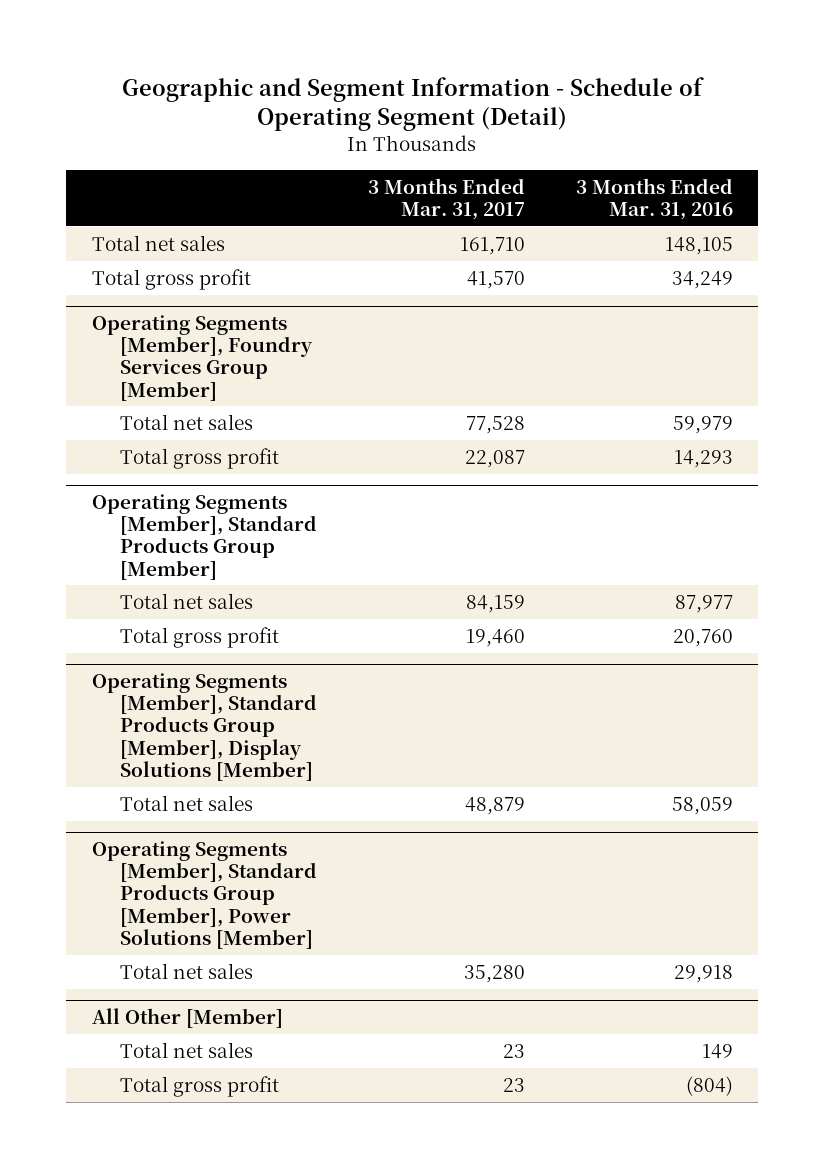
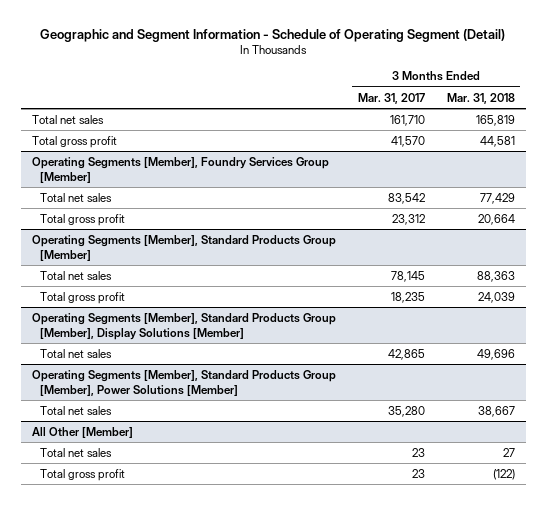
[575,177,733,221] 3 Months Ended Mar. 31, 2016 -> none
none -> [446,92,515,104] Mar. 31, 2018
[465,415,525,434] 77,528 -> [387,192,425,204] 83,542
[464,449,525,468] 22,087 -> [391,213,425,225] 23,312
[465,594,525,613] 84,159 -> [390,270,425,282] 78,145
[465,628,525,647] 19,460 -> [390,291,425,303] 18,235
[464,796,525,815] 48,879 -> [387,348,425,360] 42,865

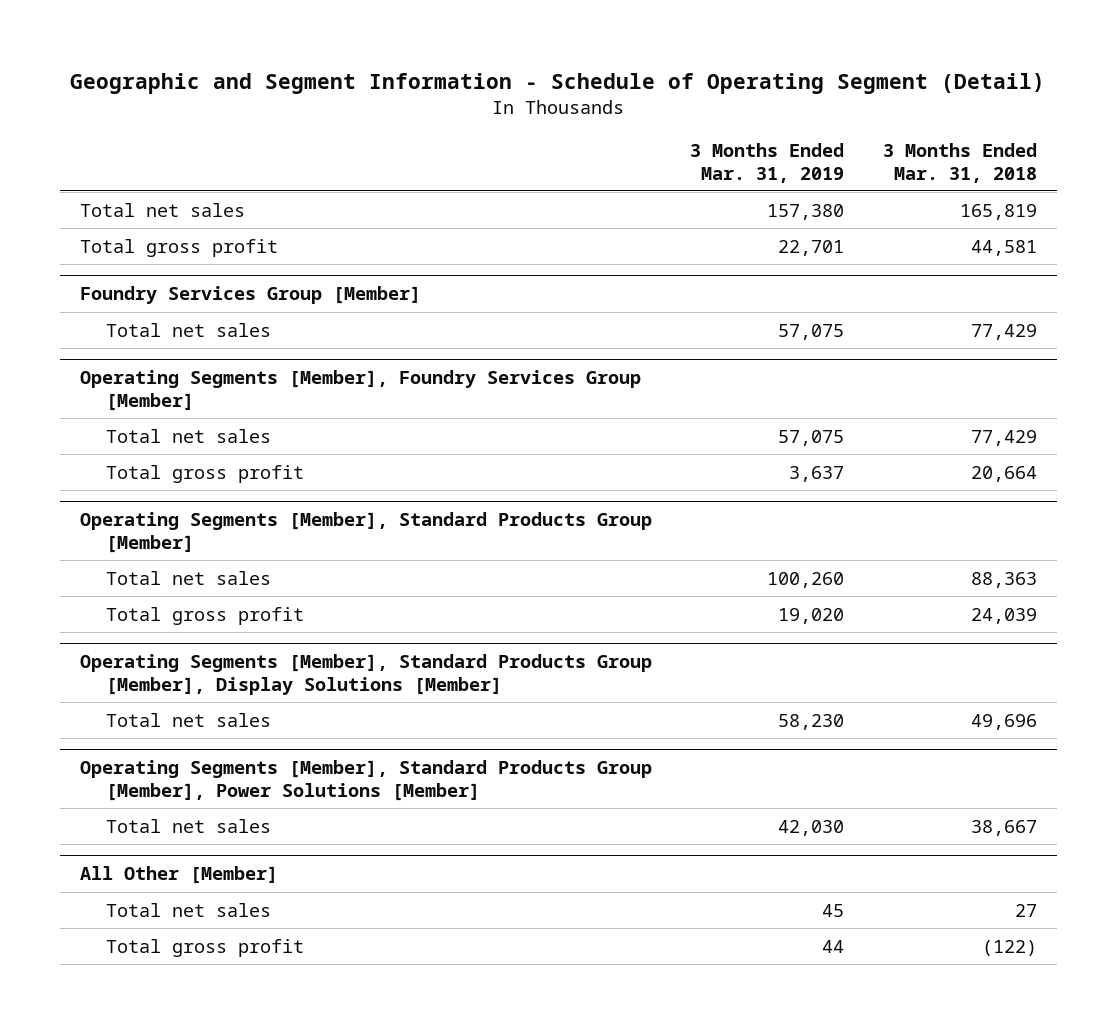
[357,92,425,104] Mar. 31, 2017 -> none
none -> [690,142,845,183] 3 Months Ended Mar. 31, 2019
none -> [79,286,421,305] Foundry Services Group [Member]
none -> [105,322,271,337] Total net sales

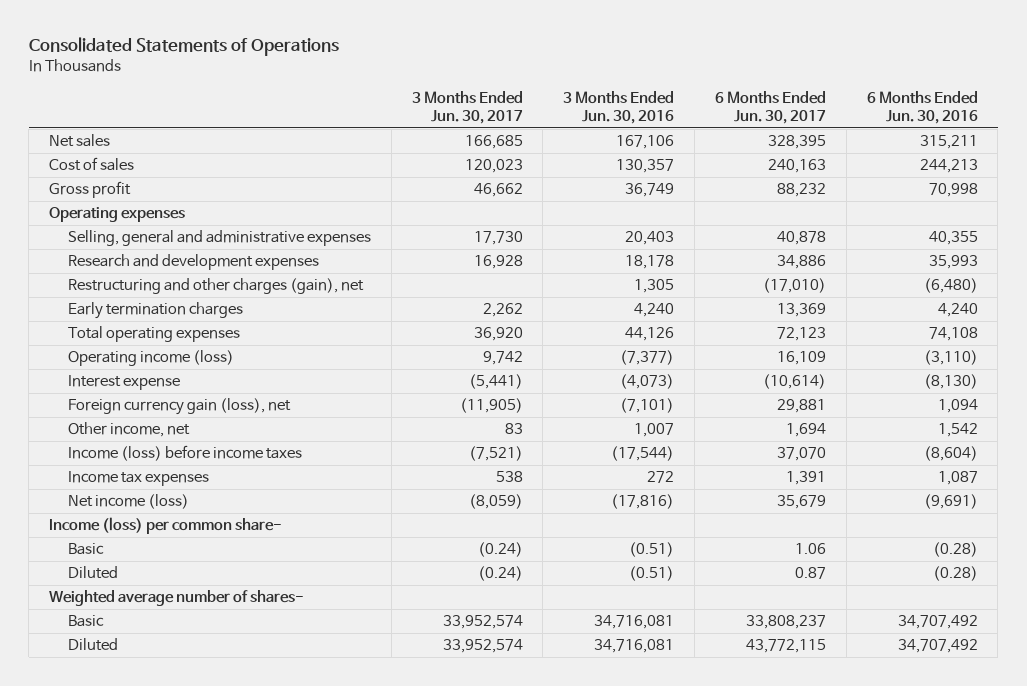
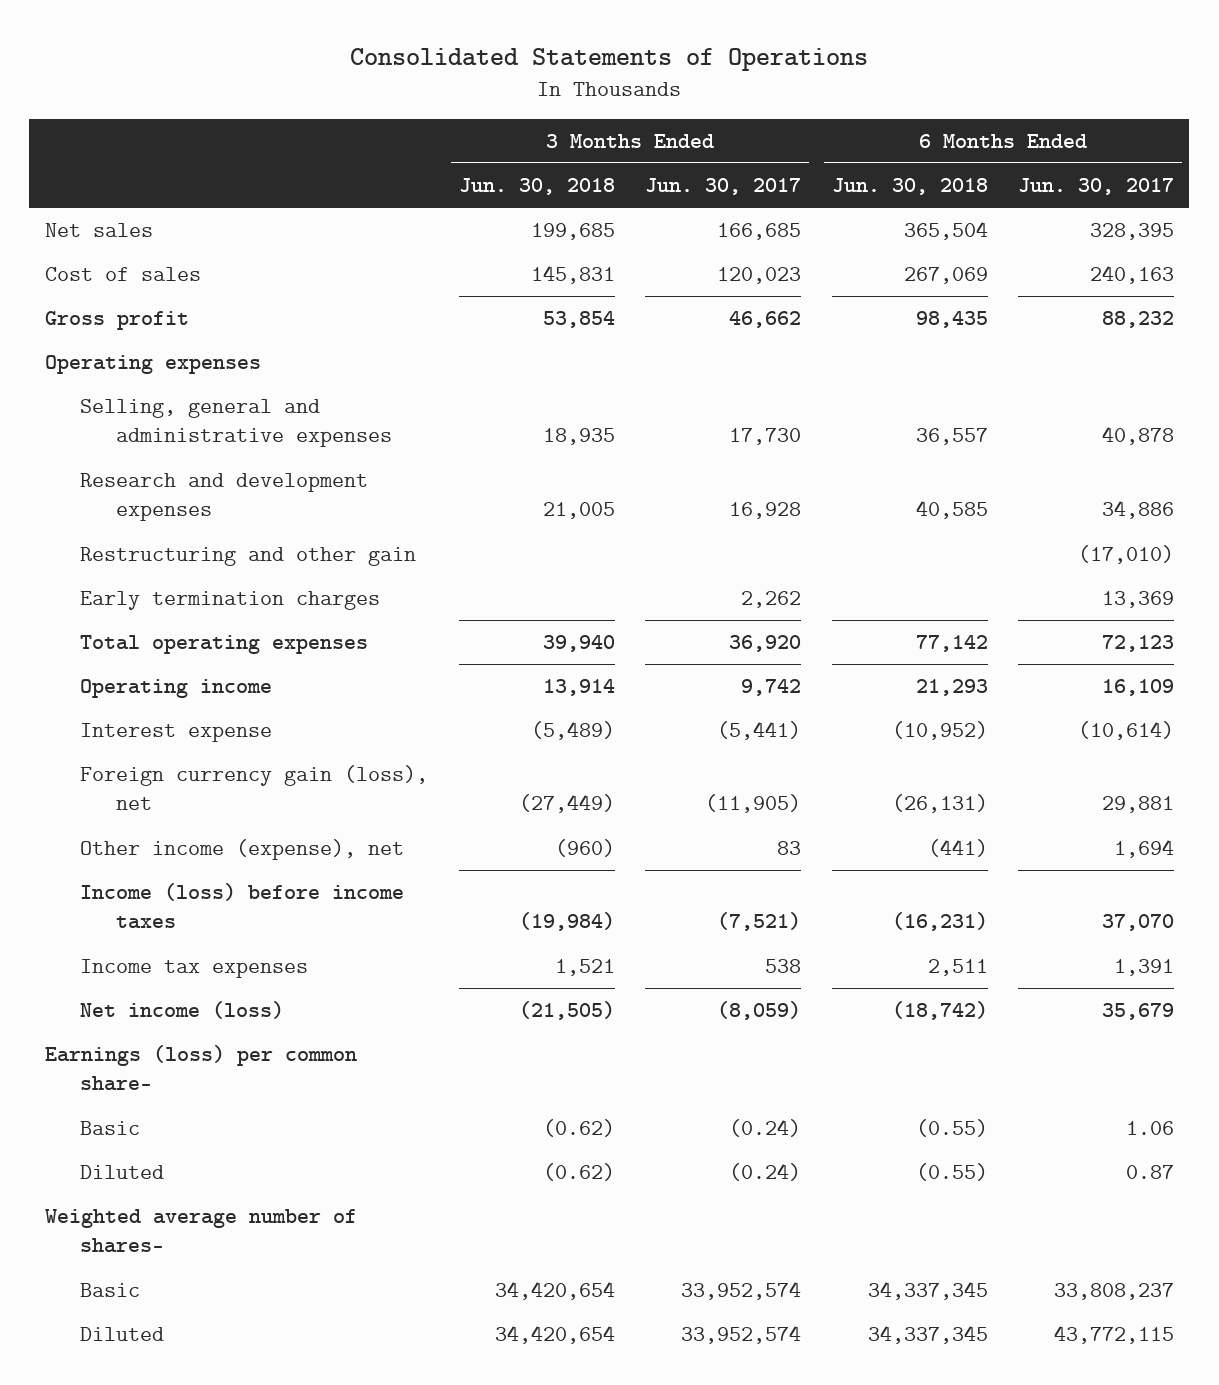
[563,90,675,125] 3 Months Ended Jun. 30, 2016 -> none
[866,90,978,125] 6 Months Ended Jun. 30, 2016 -> none
none -> [458,178,615,196] Jun. 30, 2018
none -> [831,178,988,196] Jun. 30, 2018
[67,278,364,295] Restructuring and other charges (gain), net -> [80,547,417,567] Restructuring and other gain
[67,350,234,367] Operating income (loss) -> [80,679,273,699] Operating income
[67,422,190,438] Other income, net -> [80,839,405,861] Other income (expense), net
[49,517,283,535] Income (loss) per common share- -> [44,1045,357,1092] Earnings (loss) per common share-

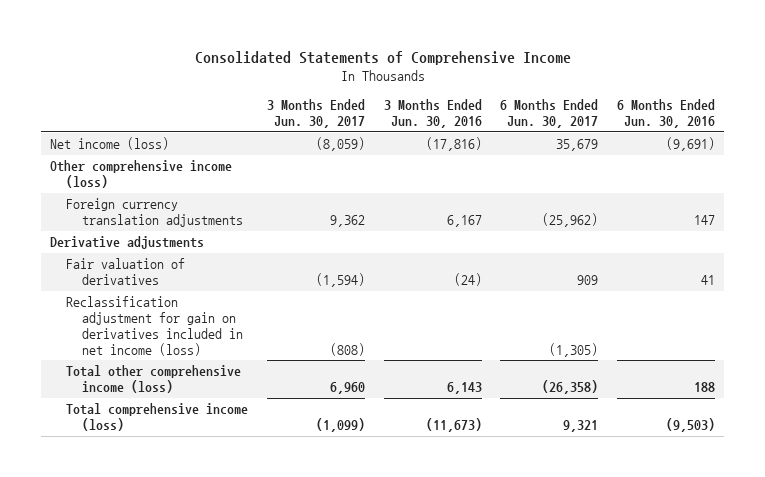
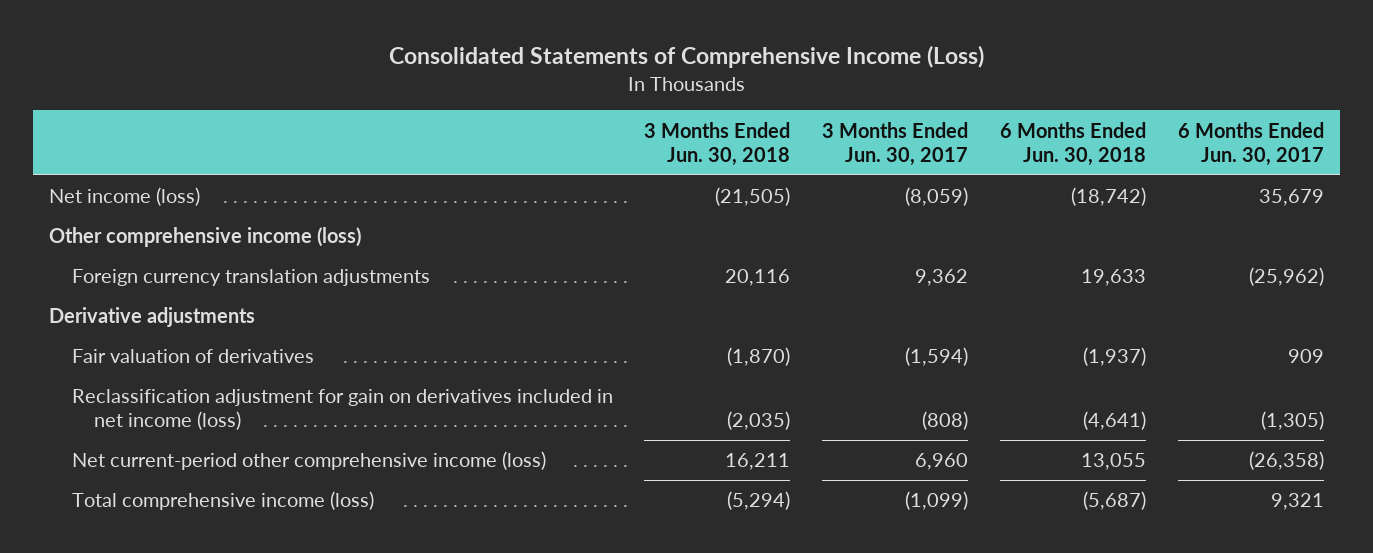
[194,51,571,66] Consolidated Statements of Comprehensive Income -> [388,44,984,68] Consolidated Statements of Comprehensive Income (Loss)
[383,99,482,129] 3 Months Ended Jun. 30, 2016 -> none
[616,99,715,129] 6 Months Ended Jun. 30, 2016 -> none
none -> [644,121,791,166] 3 Months Ended Jun. 30, 2018
none -> [1000,121,1147,166] 6 Months Ended Jun. 30, 2018
[66,365,242,394] Total other comprehensive income (loss) -> [71,451,546,471] Net current-period other comprehensive income (loss)

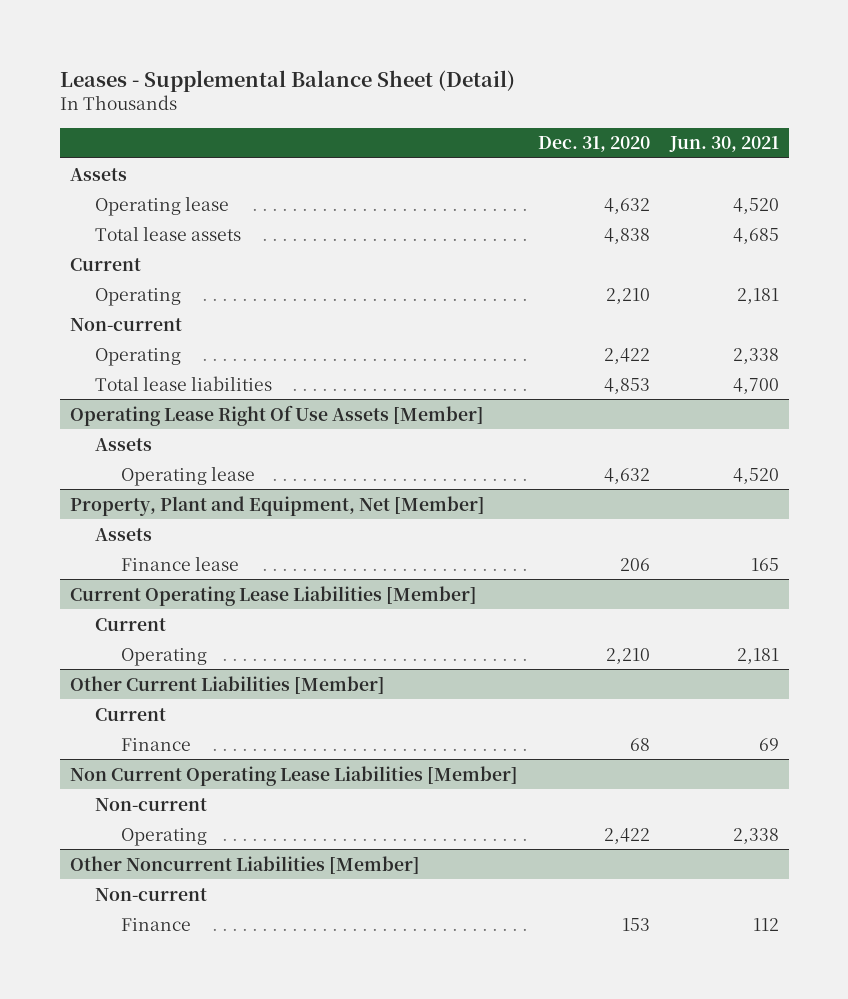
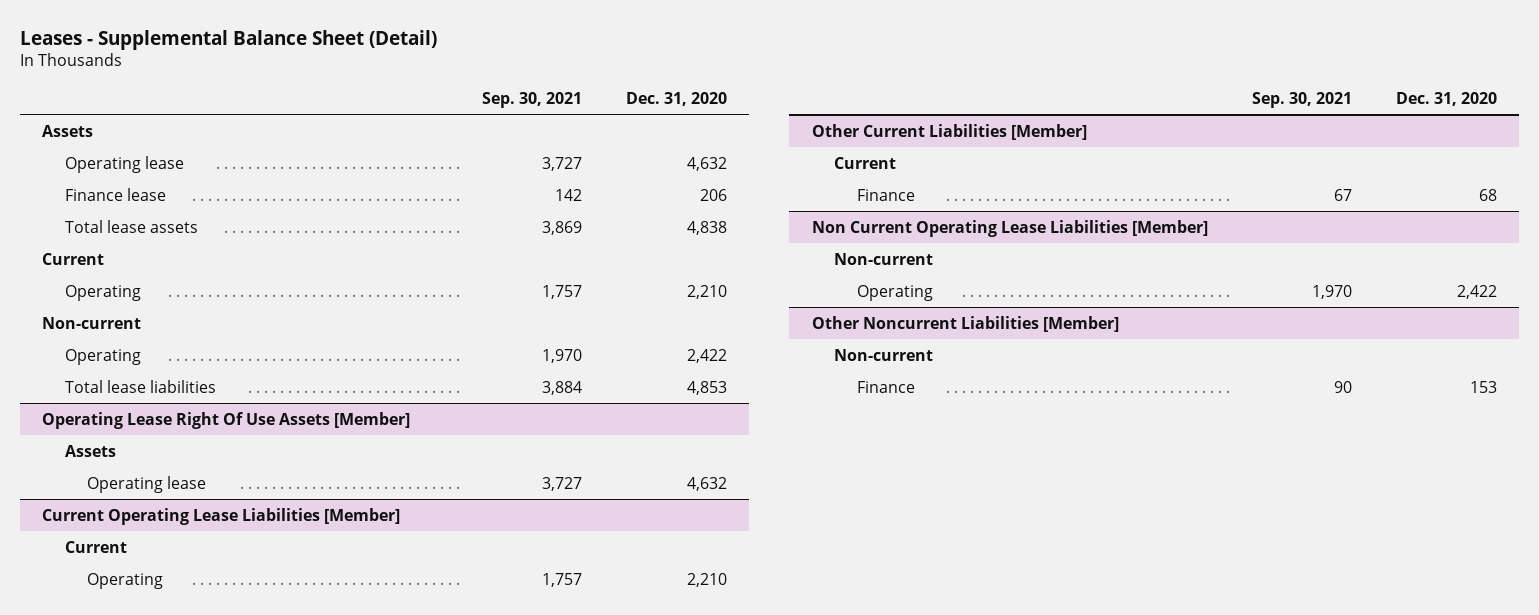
[668,136,779,153] Jun. 30, 2021 -> none
none -> [481,92,582,109] Sep. 30, 2021
none -> [64,187,166,201] Finance lease
[69,495,485,516] Property, Plant and Equipment, Net [Member] -> none
[95,527,153,541] Assets -> none
[120,555,239,571] Finance lease -> none

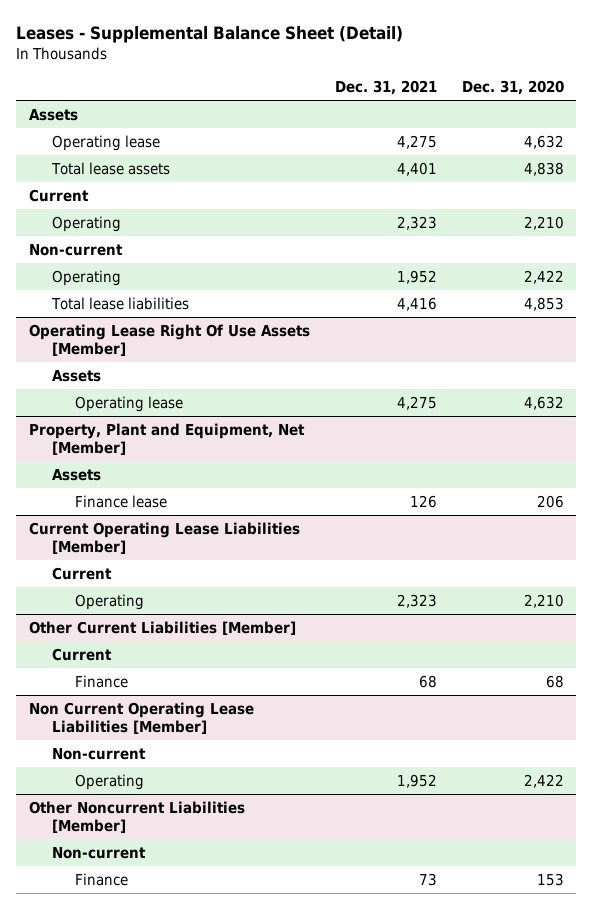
[481,92,582,109] Sep. 30, 2021 -> none
none -> [334,80,437,96] Dec. 31, 2021
[64,187,166,201] Finance lease -> none
none -> [28,422,305,455] Property, Plant and Equipment, Net [Member]
none -> [51,468,101,481] Assets
none -> [74,494,167,508] Finance lease

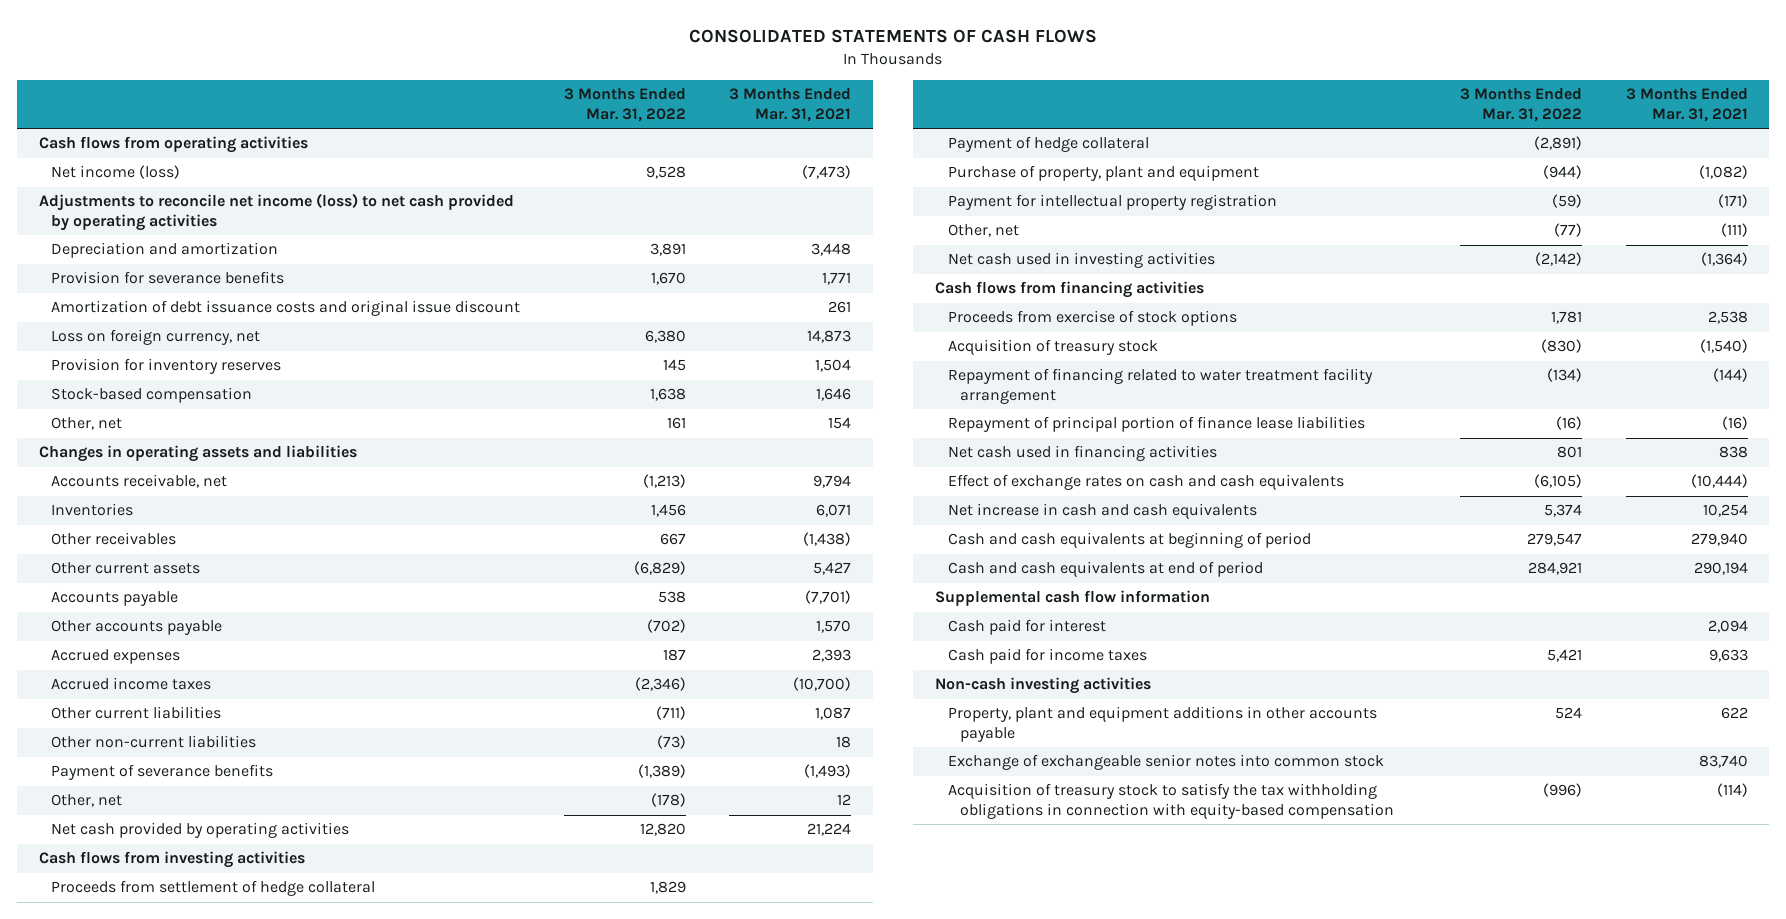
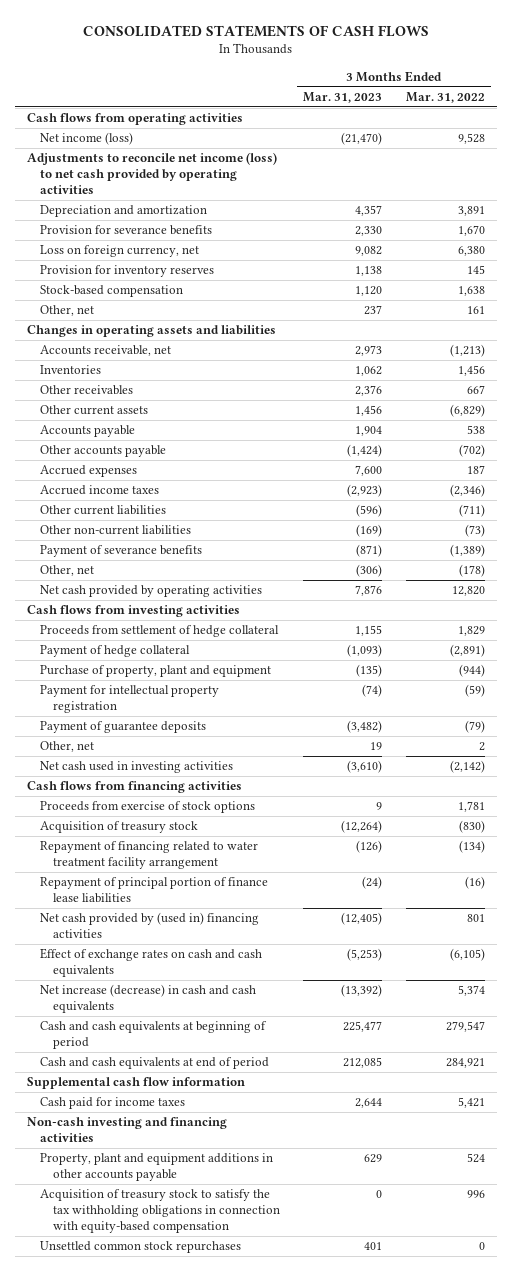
[729,88,852,122] 3 Months Ended Mar. 31, 2021 -> none
none -> [303,92,383,104] Mar. 31, 2023
[51,300,521,317] Amortization of debt issuance costs and original issue discount -> none
none -> [39,721,206,734] Payment of guarantee deposits
[1554,223,1583,238] (77) -> [478,742,485,752] 2
[947,445,1217,462] Net cash used in financing activities -> [39,912,259,939] Net cash provided by (used in) financing activities
[947,503,1257,520] Net increase in cash and cash equivalents -> [39,984,256,1014] Net increase (decrease) in cash and cash equivalents
[947,619,1106,636] Cash paid for interest -> none
[935,677,1152,695] Non-cash investing activities -> [26,1117,227,1143] Non-cash investing and financing activities
[947,754,1384,771] Exchange of exchangeable senior notes into common stock -> none
[1543,783,1583,798] (996) -> [466,1190,485,1199] 996
none -> [39,1241,241,1254] Unsettled common stock repurchases

